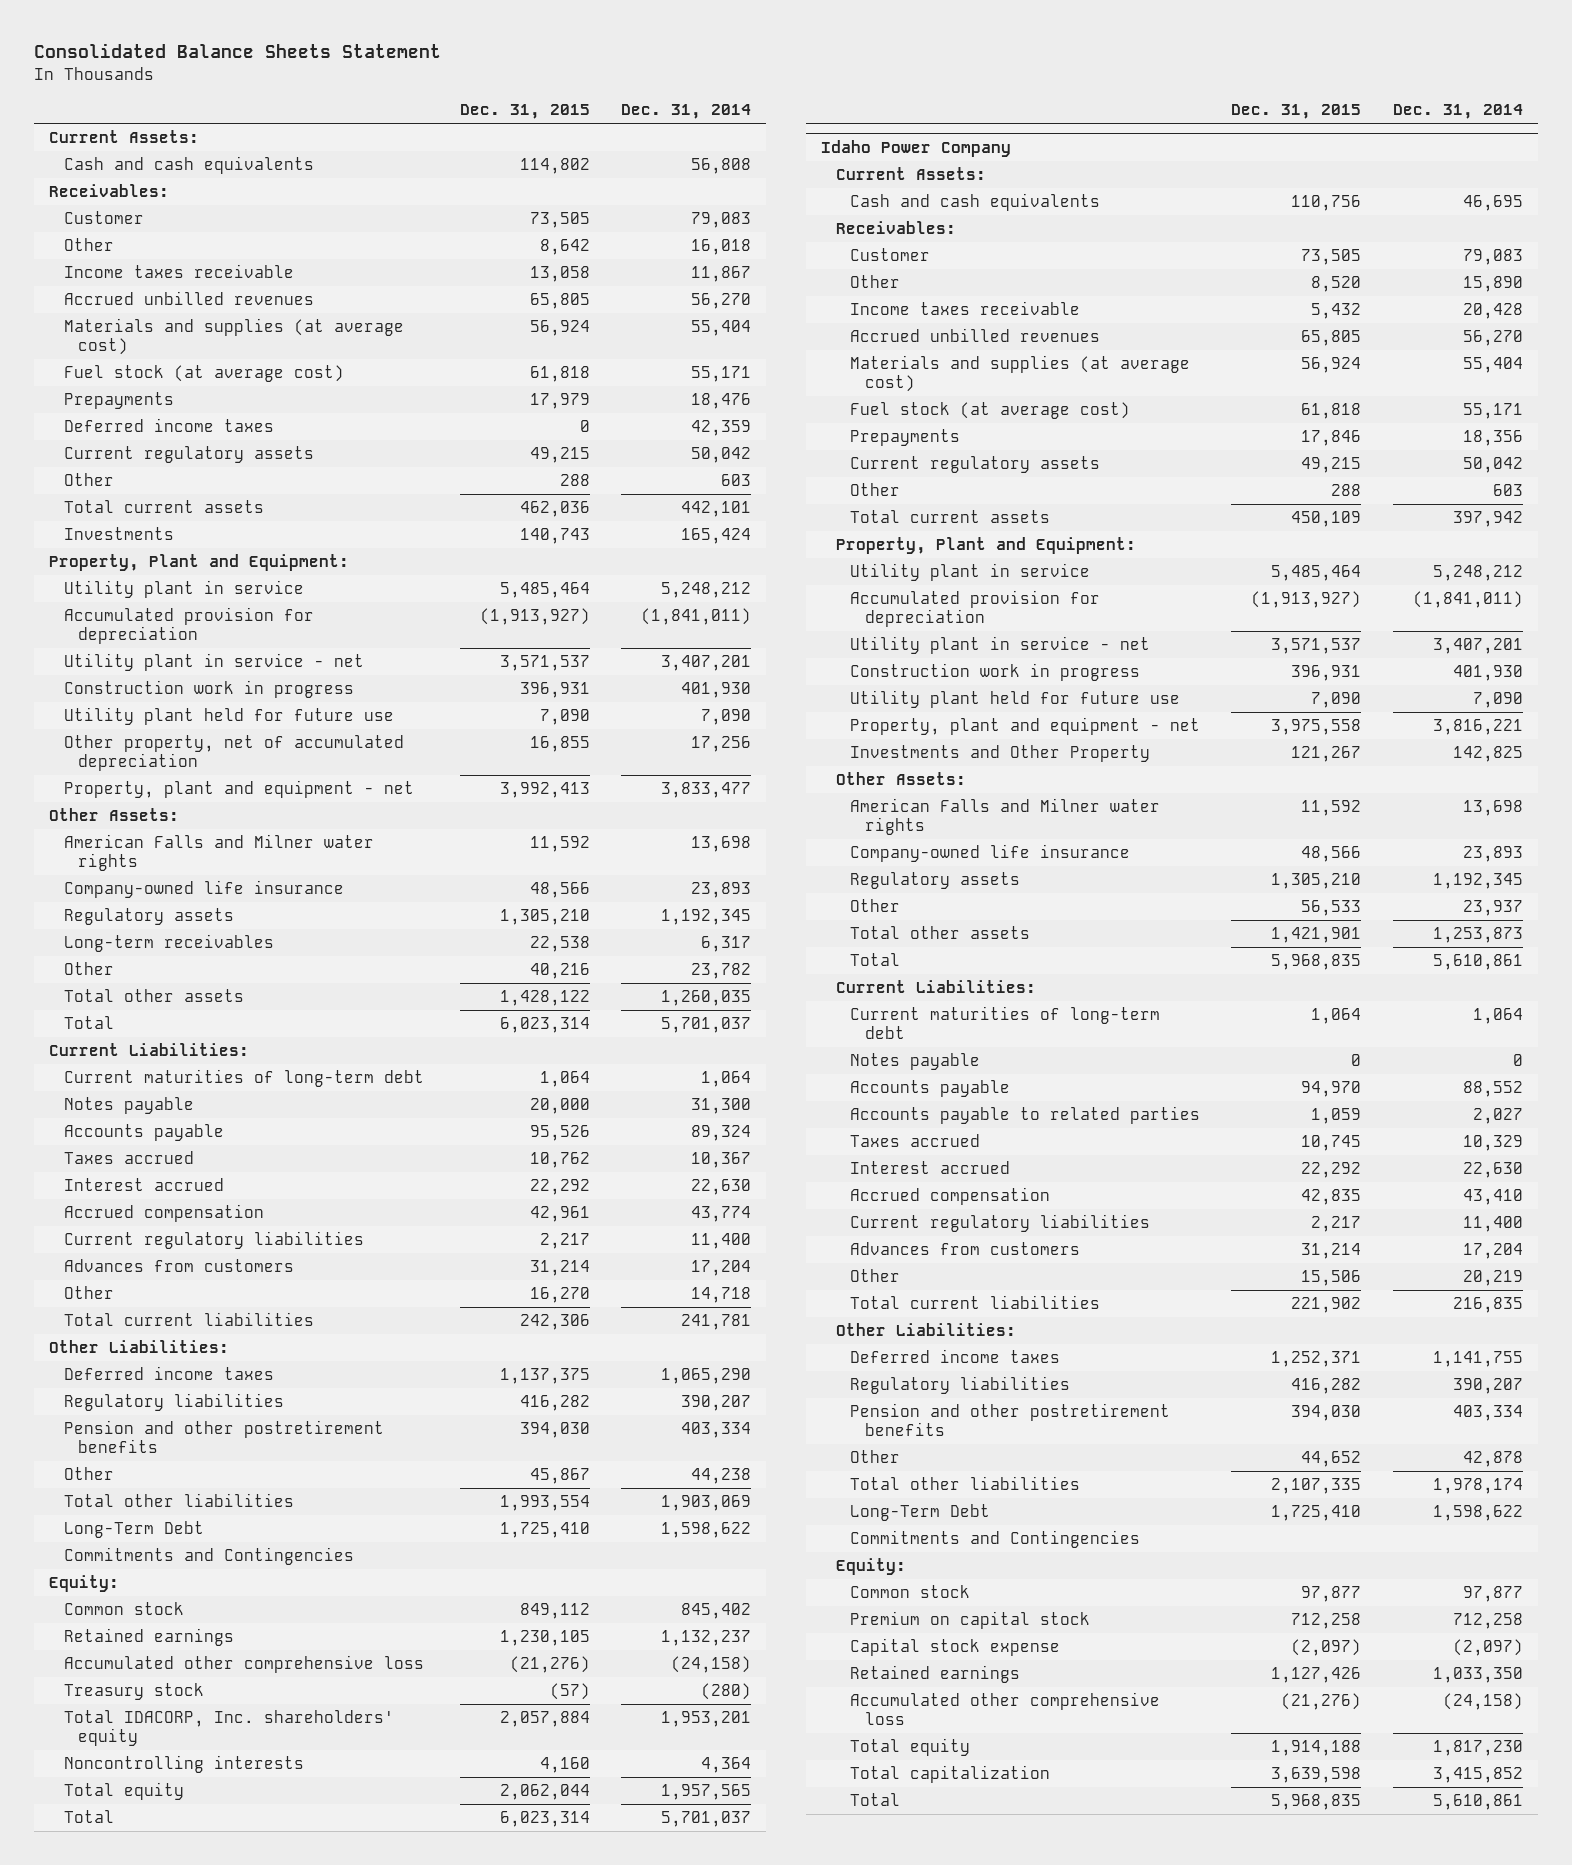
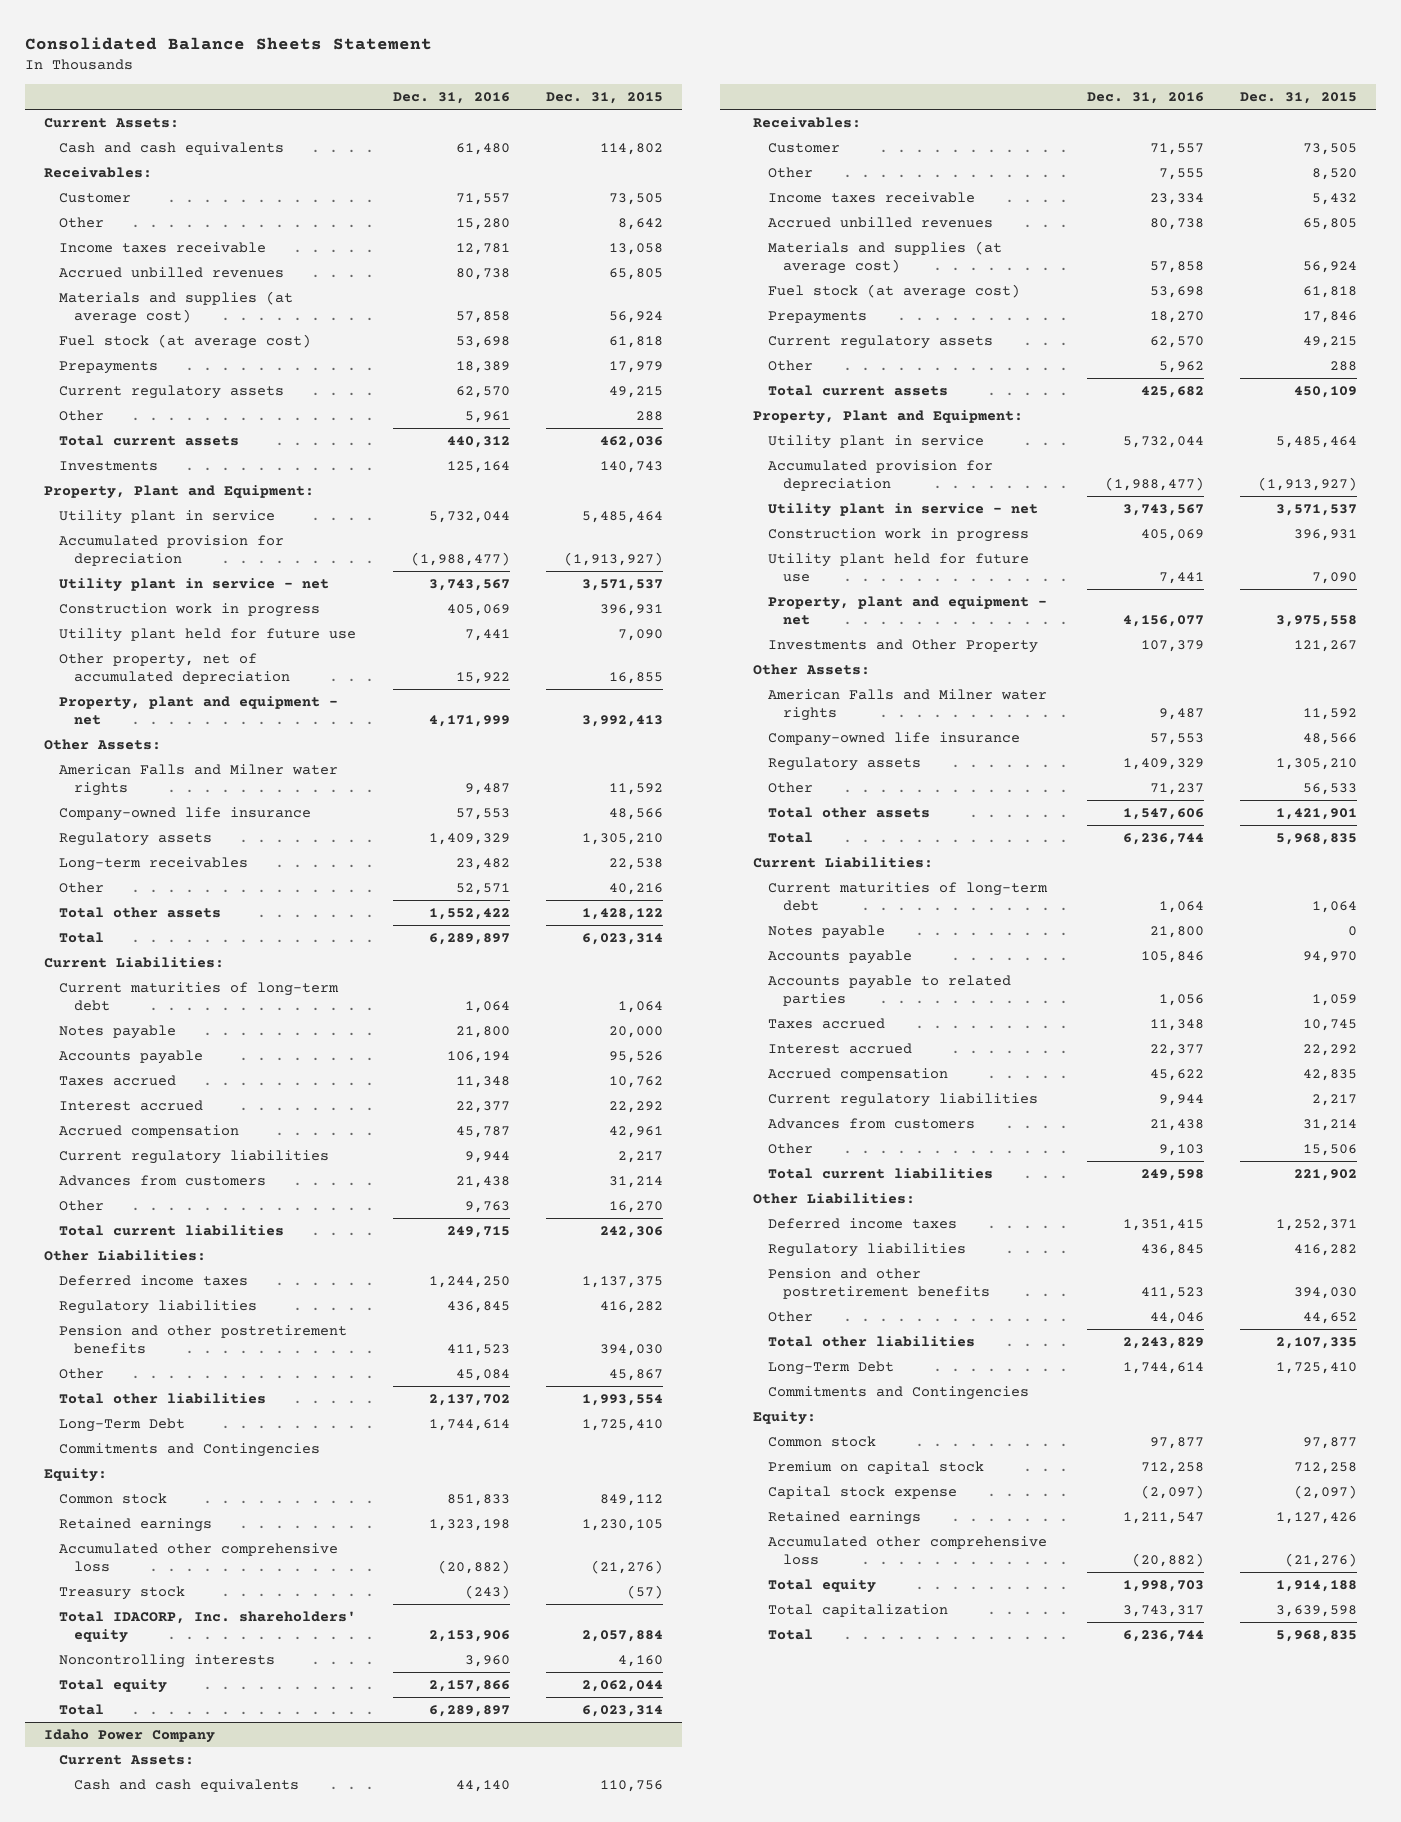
[620,103,751,119] Dec. 31, 2014 -> none
none -> [392,92,510,105] Dec. 31, 2016
[63,418,274,433] Deferred income taxes -> none

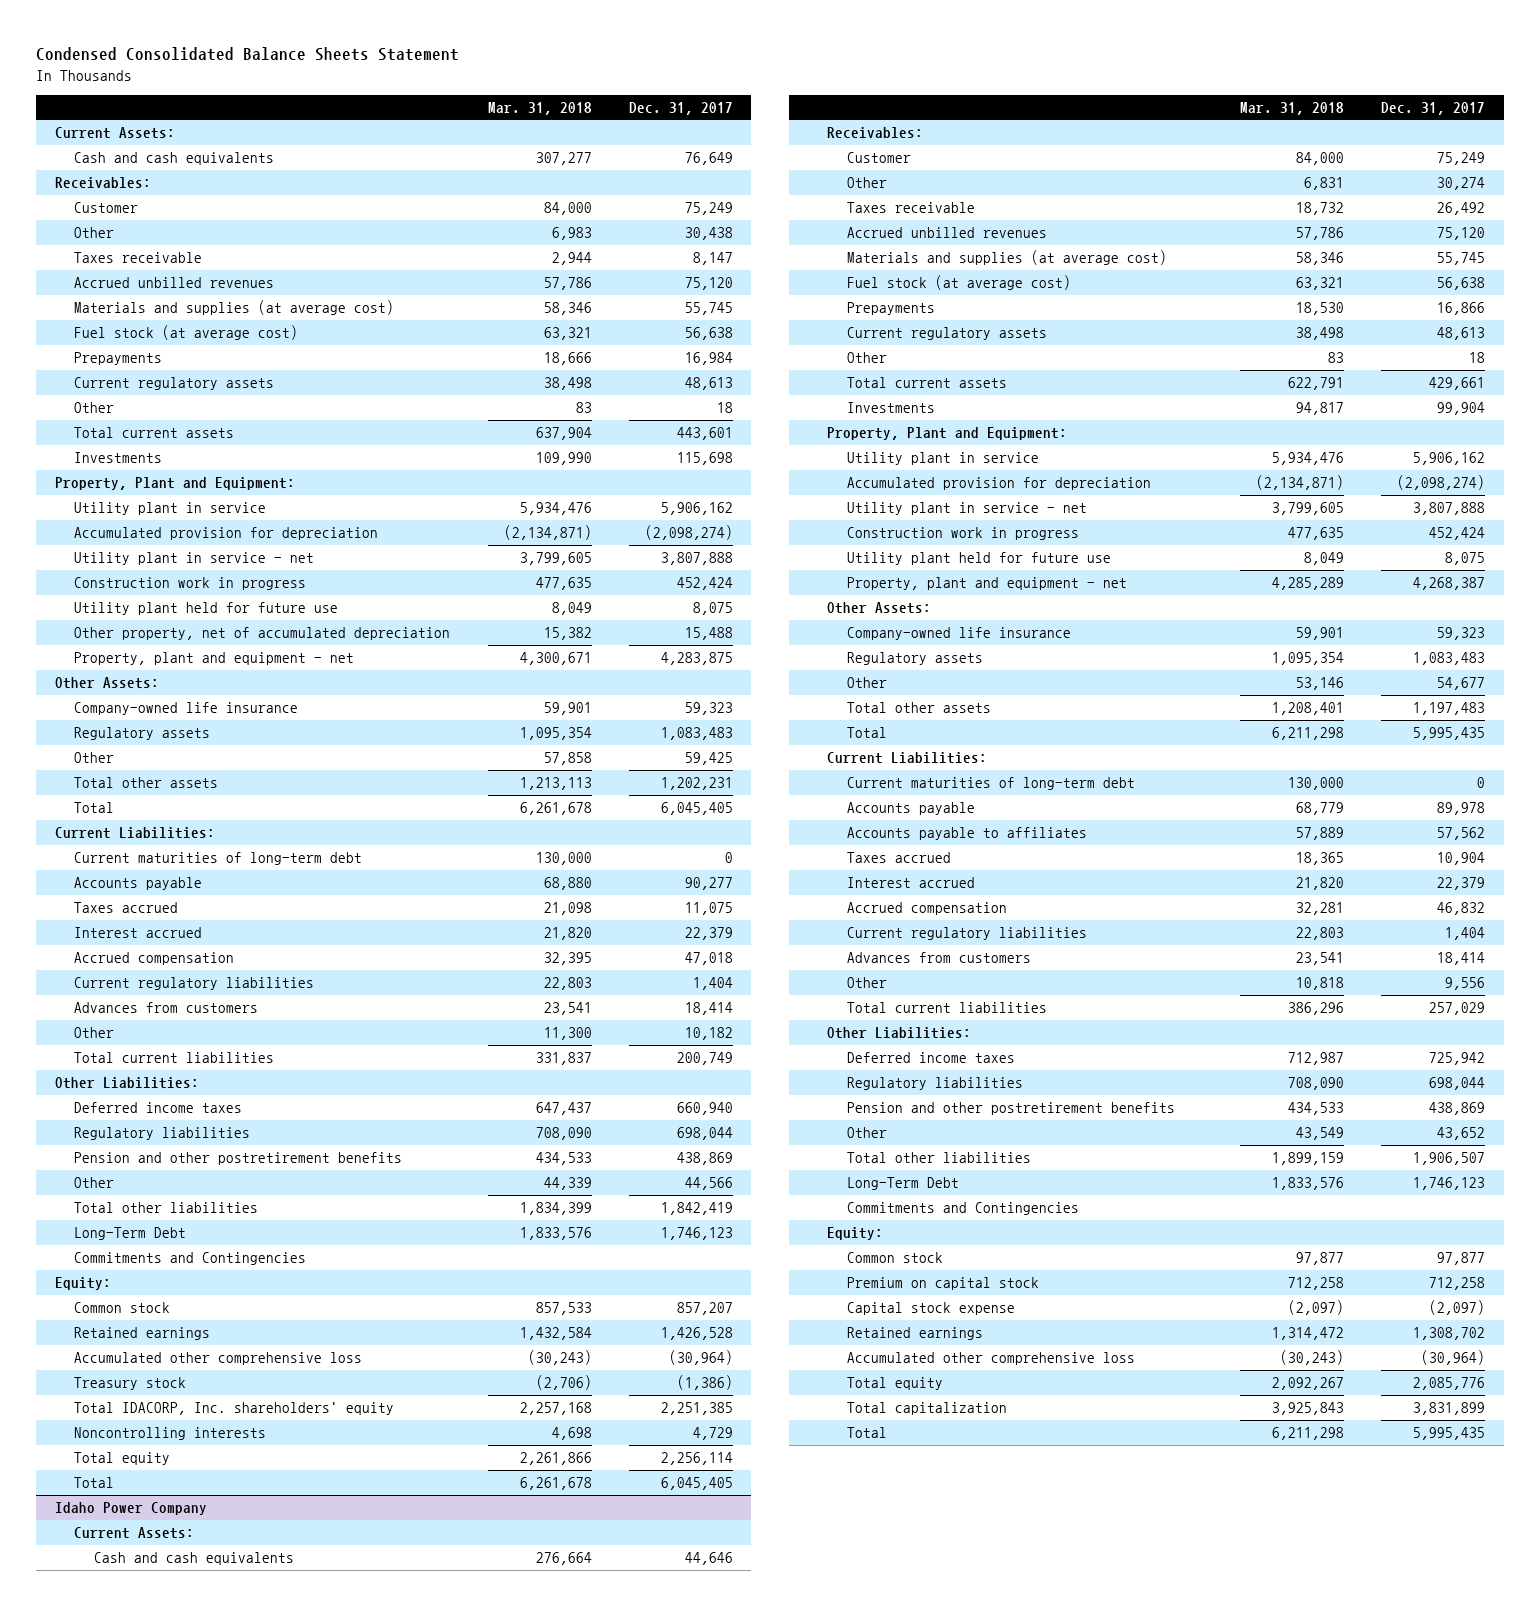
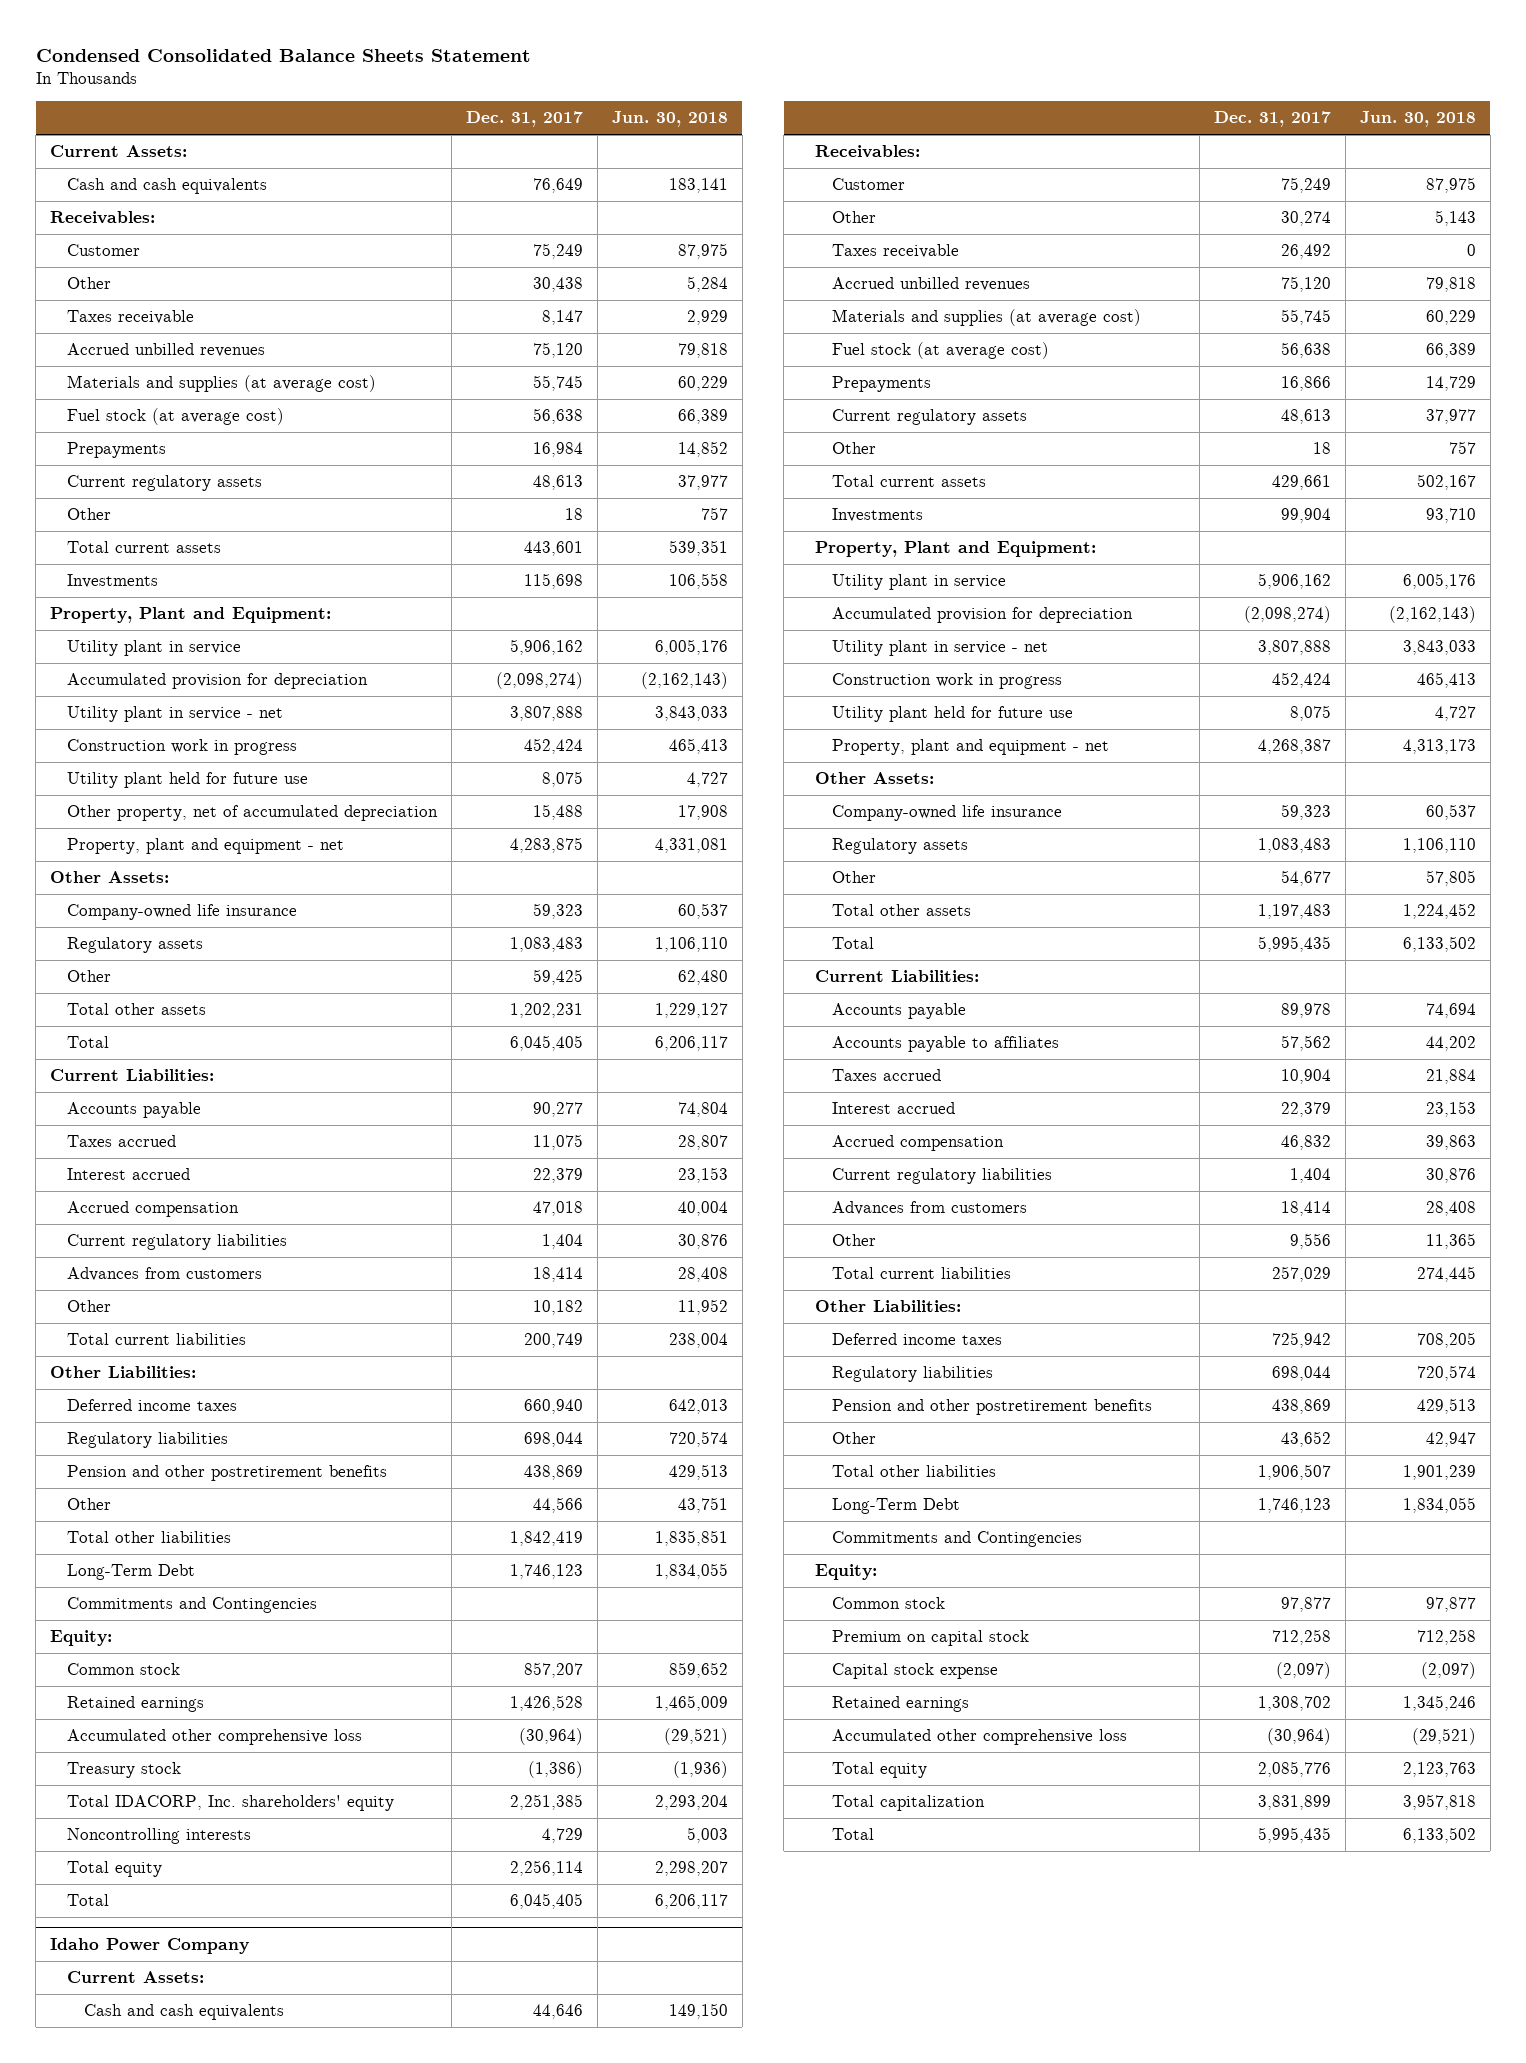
[487,101,592,115] Mar. 31, 2018 -> none
none -> [611,111,728,128] Jun. 30, 2018
[74,852,363,866] Current maturities of long-term debt -> none
[846,777,1135,791] Current maturities of long-term debt -> none

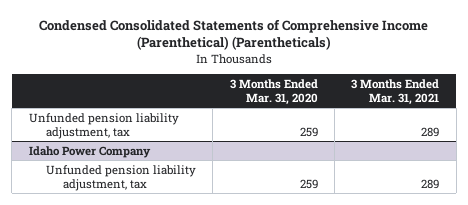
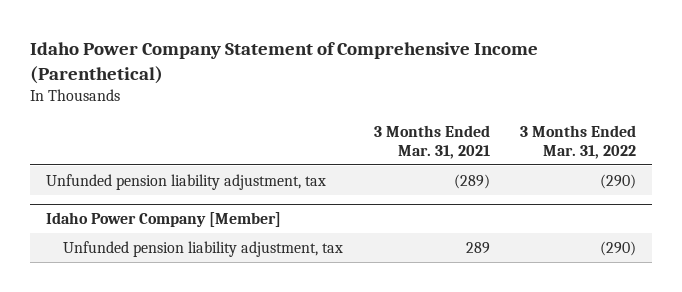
[38,18,428,51] Condensed Consolidated Statements of Comprehensive Income (Parenthetical) (Parentheticals) -> [30,41,539,84] Idaho Power Company Statement of Comprehensive Income (Parenthetical)
[229,78,318,105] 3 Months Ended Mar. 31, 2020 -> none
none -> [520,124,637,160] 3 Months Ended Mar. 31, 2022
[421,126,440,137] 289 -> [453,173,490,189] (289)
[28,145,151,158] Idaho Power Company -> [45,212,281,228] Idaho Power Company [Member]

